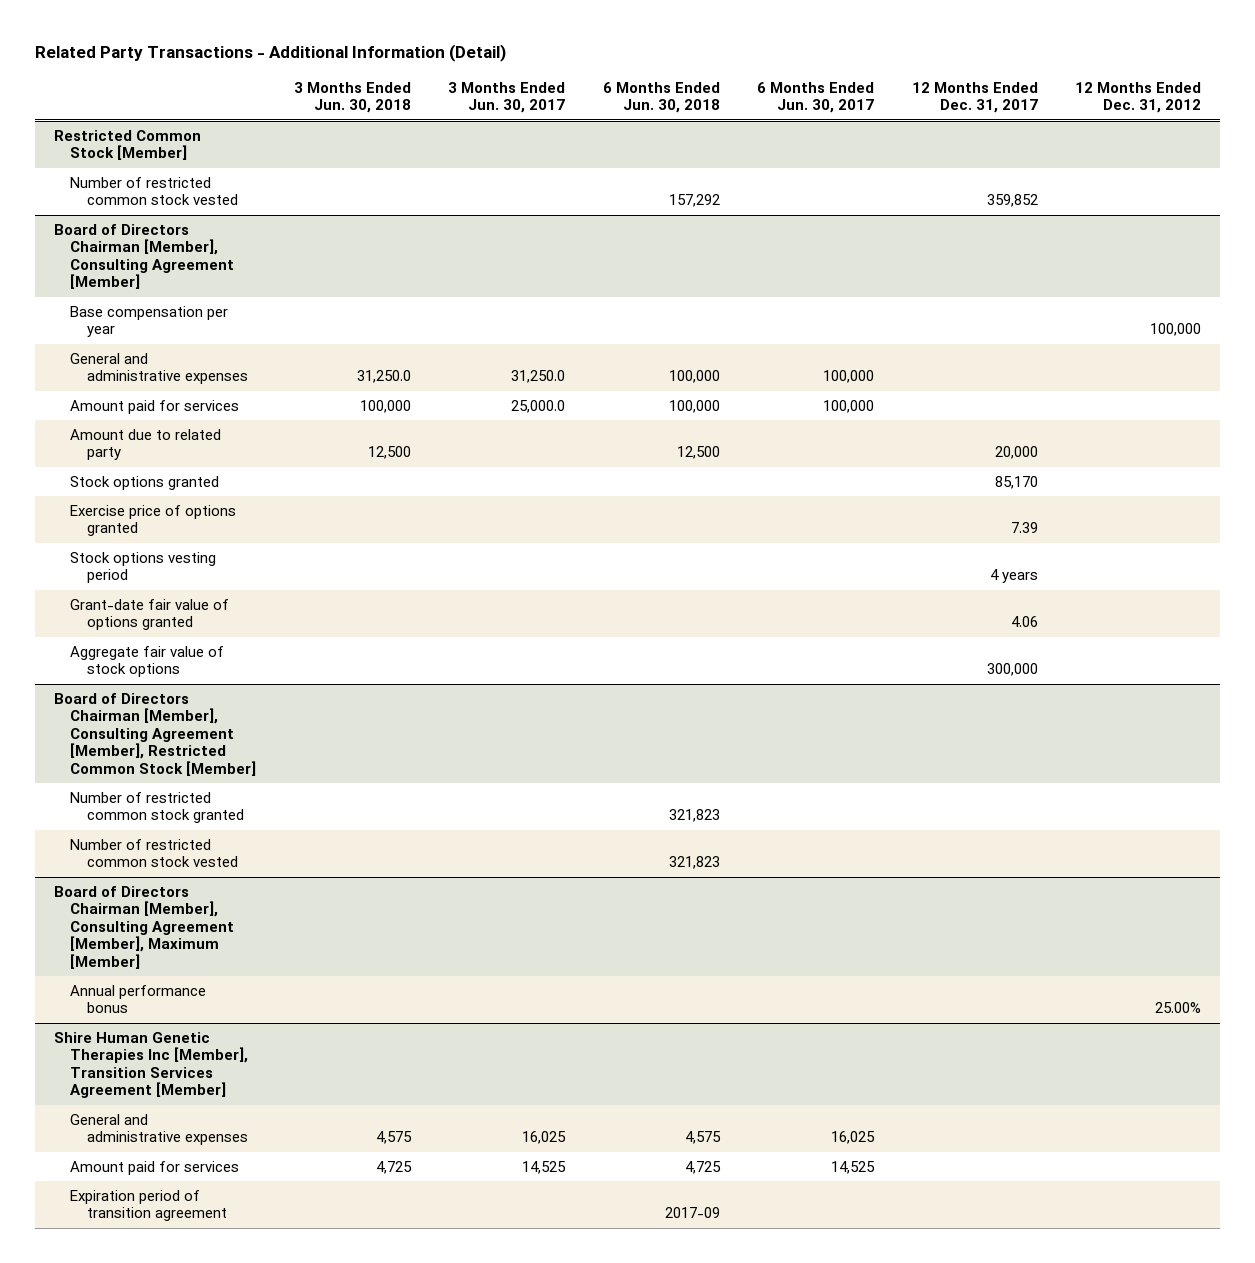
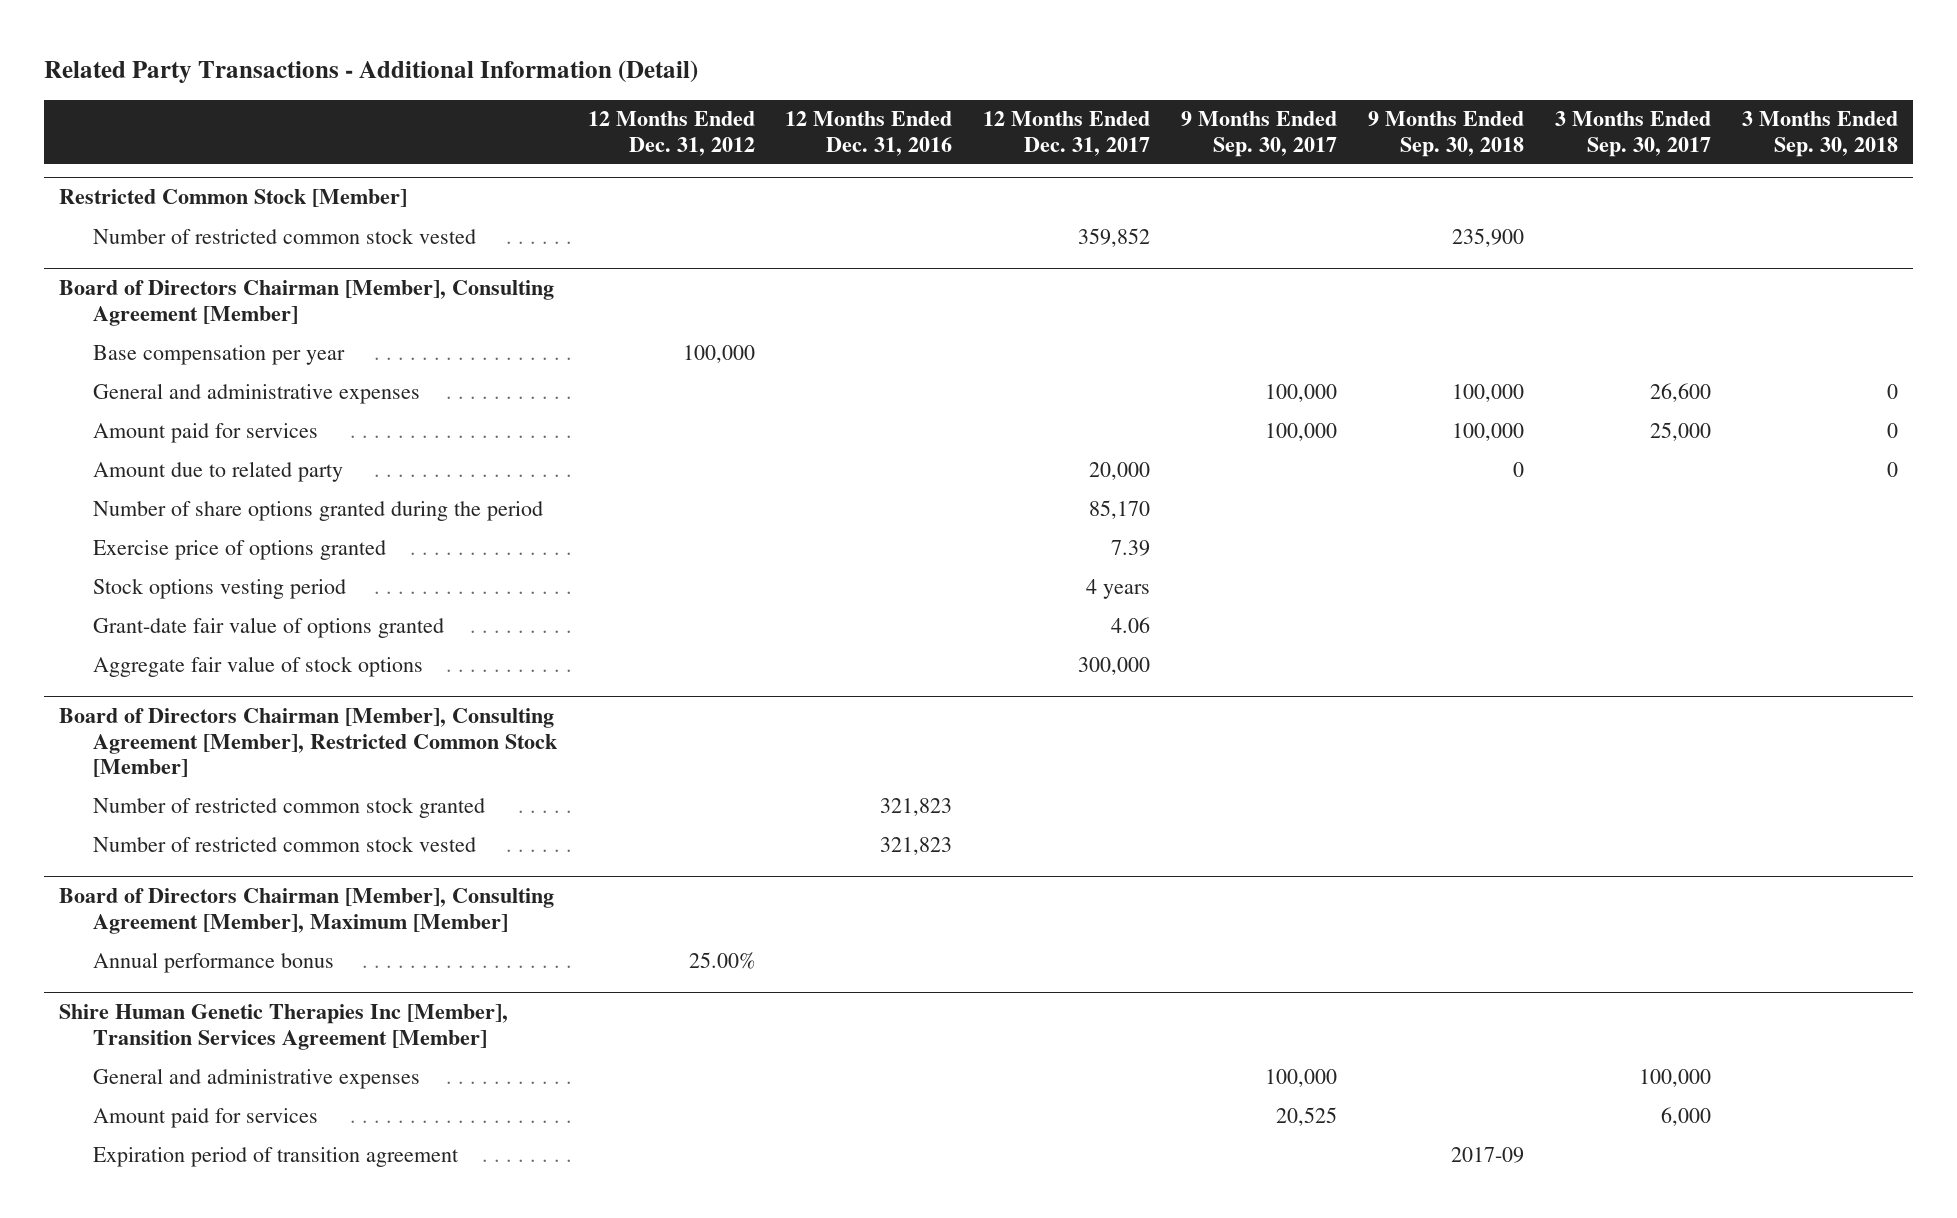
[293,81,411,114] 3 Months Ended Jun. 30, 2018 -> none
[448,81,566,114] 3 Months Ended Jun. 30, 2017 -> none
[602,81,720,114] 6 Months Ended Jun. 30, 2018 -> none
[757,81,875,114] 6 Months Ended Jun. 30, 2017 -> none
none -> [785,111,953,156] 12 Months Ended Dec. 31, 2016
none -> [1181,111,1338,157] 9 Months Ended Sep. 30, 2017
none -> [1368,111,1525,157] 9 Months Ended Sep. 30, 2018
none -> [1554,111,1711,157] 3 Months Ended Sep. 30, 2017
none -> [1741,111,1898,157] 3 Months Ended Sep. 30, 2018
[70,475,220,490] Stock options granted -> [92,500,543,521] Number of share options granted during the period

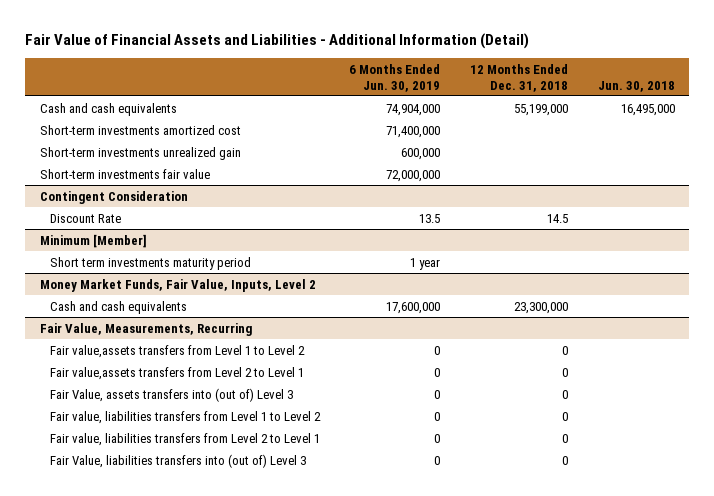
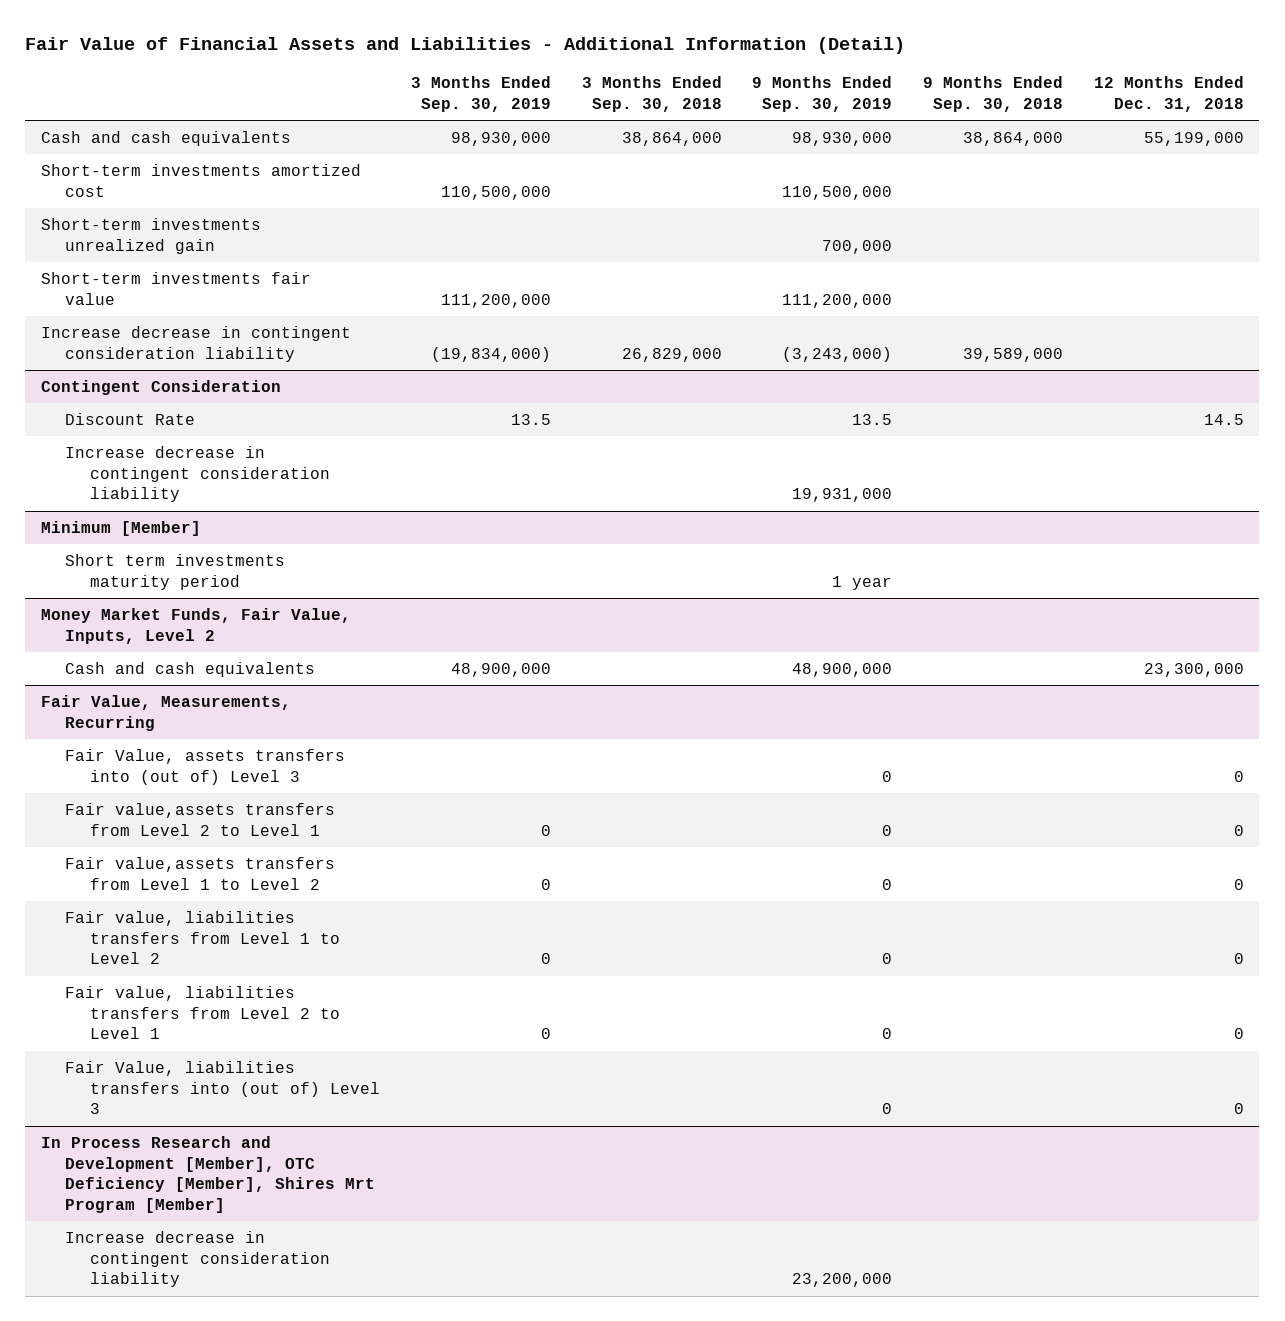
[349,64,441,92] 6 Months Ended Jun. 30, 2019 -> none
[597,80,675,92] Jun. 30, 2018 -> none
none -> [410,76,551,112] 3 Months Ended Sep. 30, 2019
none -> [581,76,722,112] 3 Months Ended Sep. 30, 2018
none -> [752,76,893,112] 9 Months Ended Sep. 30, 2019
none -> [923,76,1064,112] 9 Months Ended Sep. 30, 2018
none -> [40,325,351,362] Increase decrease in contingent consideration liability
none -> [65,445,331,503] Increase decrease in contingent consideration liability
[49,366,304,380] Fair value,assets transfers from Level 2 to Level 1 -> [65,802,336,836] Fair value,assets transfers from Level 2 to Level 1
[49,344,305,358] Fair value,assets transfers from Level 1 to Level 2 -> [65,856,336,890] Fair value,assets transfers from Level 1 to Level 2
none -> [40,1135,376,1214] In Process Research and Development [Member], OTC Deficiency [Member], Shires Mrt Program [Member]
none -> [65,1230,331,1288] Increase decrease in contingent consideration liability

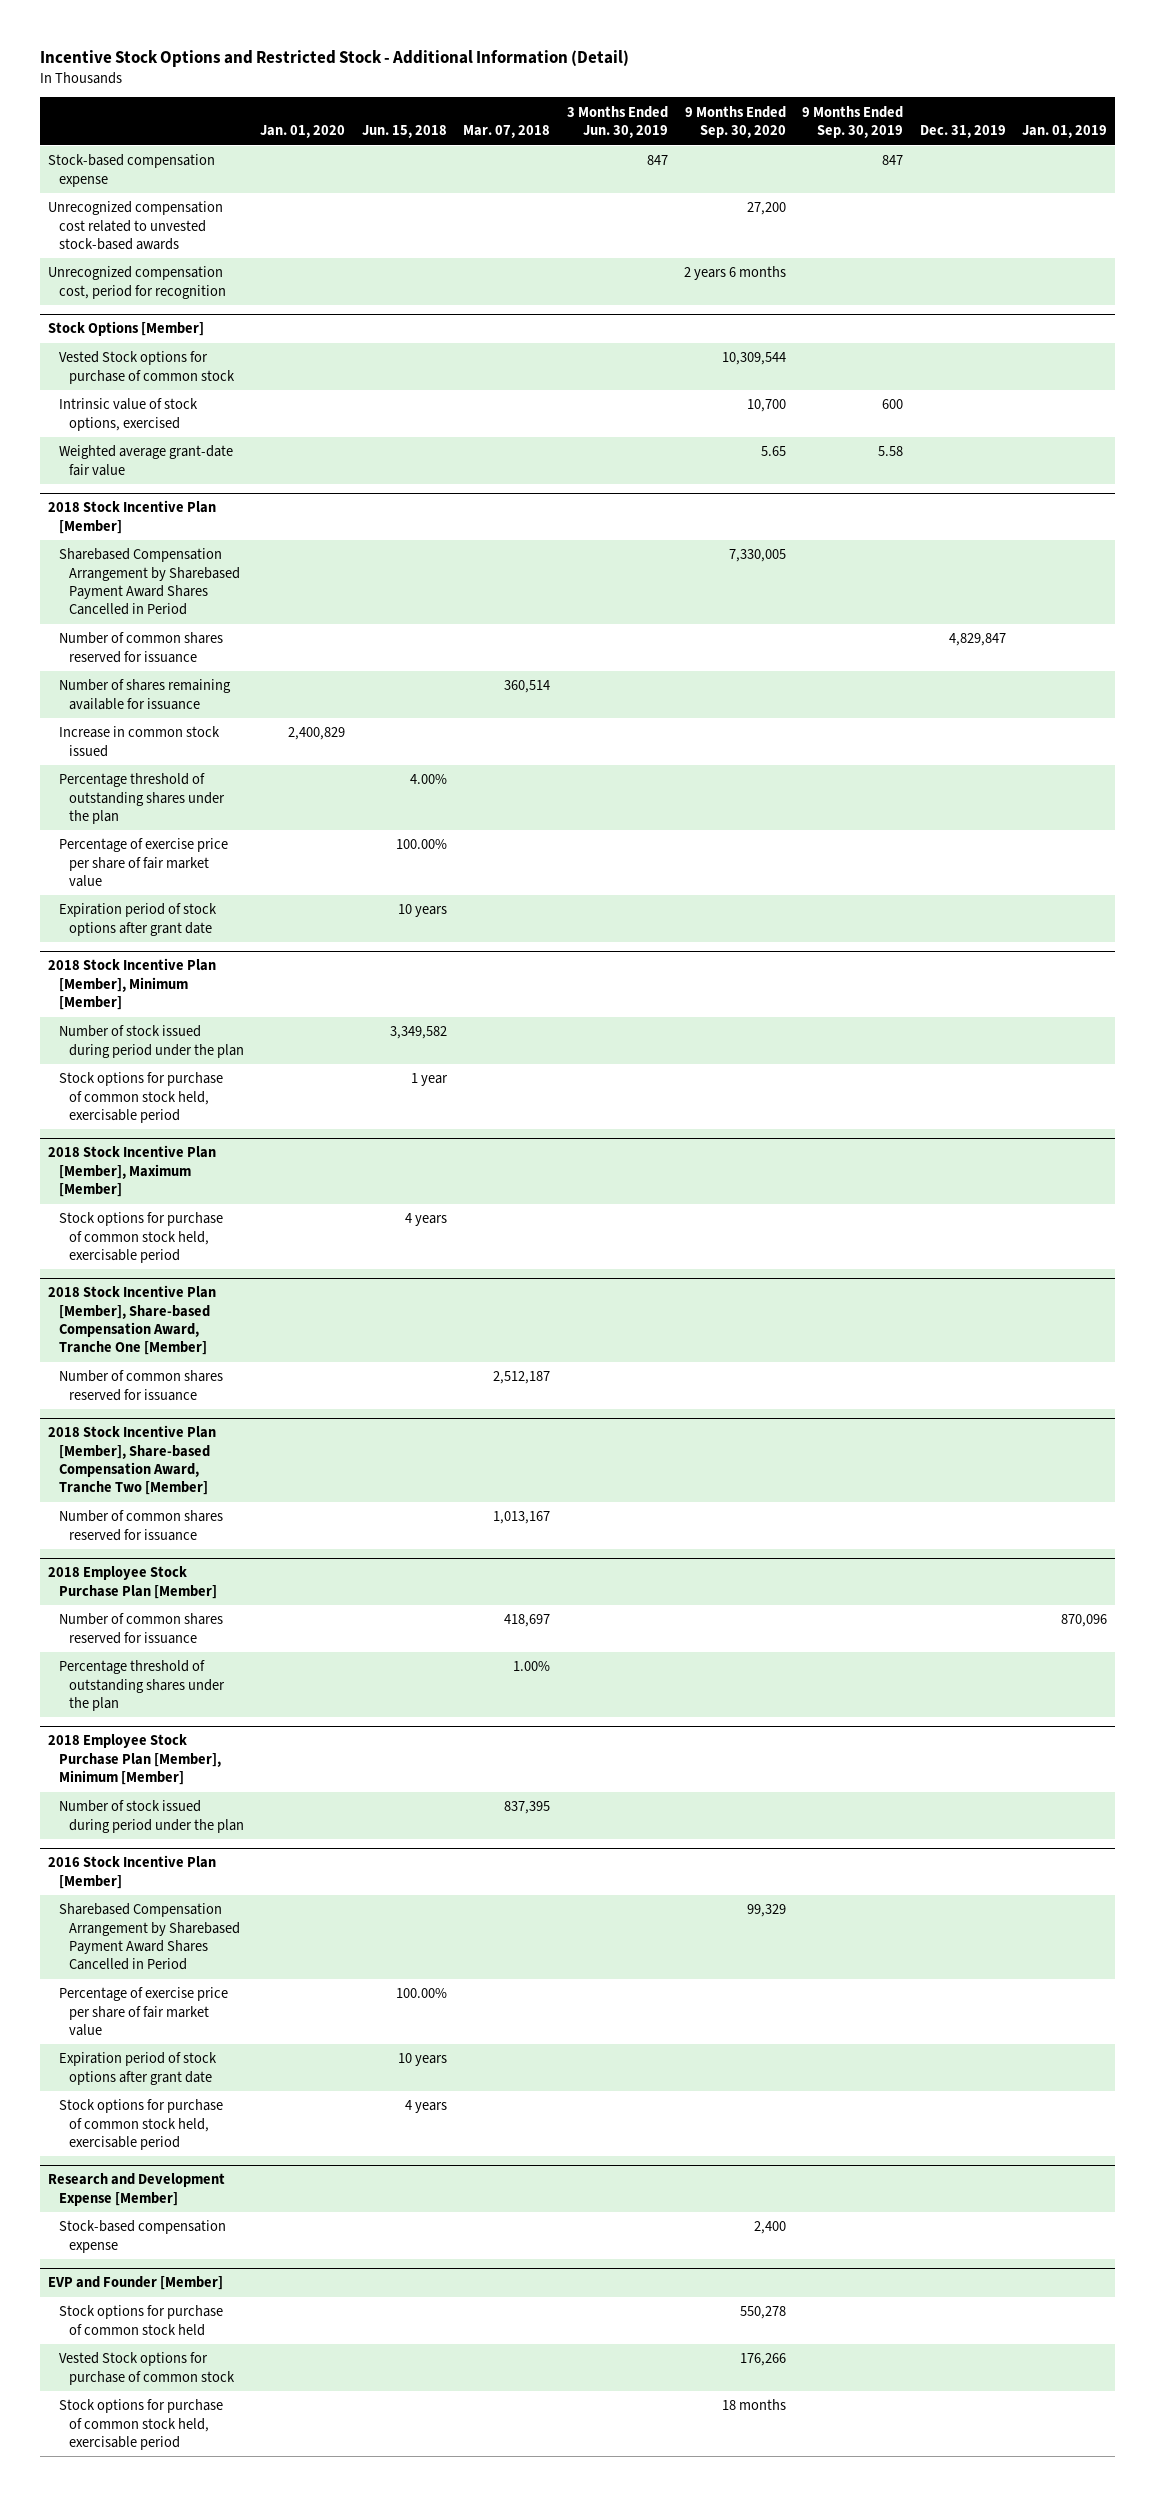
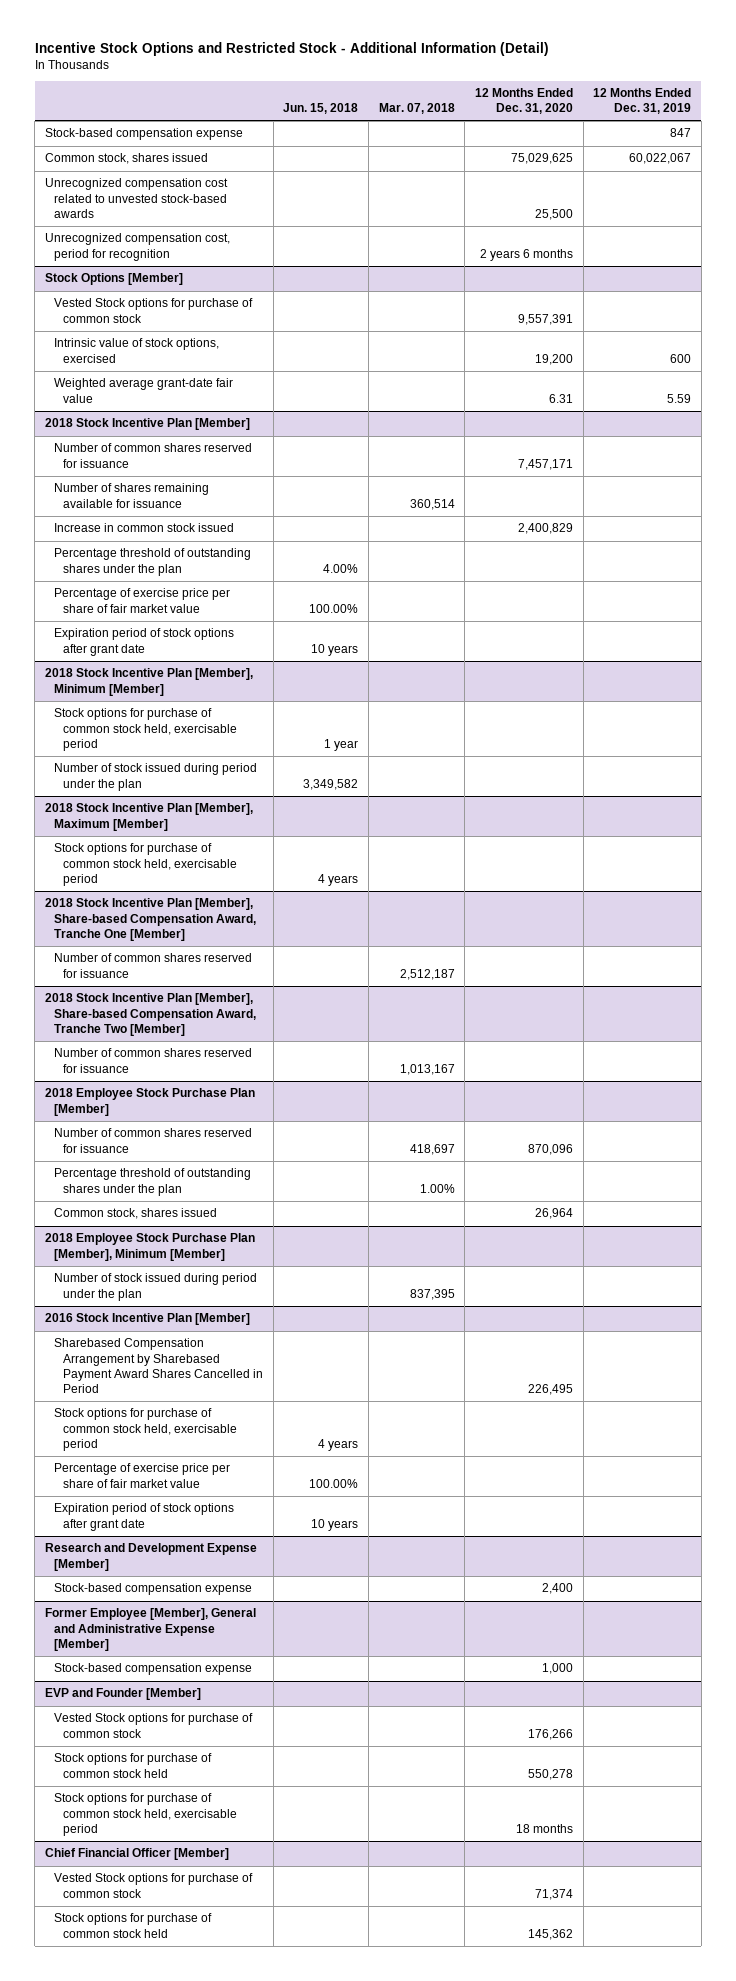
[260,125,346,139] Jan. 01, 2020 -> none
[566,105,668,139] 3 Months Ended Jun. 30, 2019 -> none
[684,105,786,139] 9 Months Ended Sep. 30, 2020 -> none
[802,105,904,139] 9 Months Ended Sep. 30, 2019 -> none
[919,125,1006,139] Dec. 31, 2019 -> none
[1022,125,1108,139] Jan. 01, 2019 -> none
none -> [474,87,573,115] 12 Months Ended Dec. 31, 2020
none -> [593,87,692,115] 12 Months Ended Dec. 31, 2019
none -> [44,153,208,165] Common stock, shares issued
[58,548,240,616] Sharebased Compensation Arrangement by Sharebased Payment Award Shares Cancelled in Period -> none
[58,1025,244,1058] Number of stock issued during period under the plan -> [53,763,257,791] Number of stock issued during period under the plan
none -> [53,1208,217,1220] Common stock, shares issued
[58,2099,223,2150] Stock options for purchase of common stock held, exercisable period -> [53,1408,237,1451] Stock options for purchase of common stock held, exercisable period
none -> [44,1608,256,1651] Former Employee [Member], General and Administrative Expense [Member]
none -> [53,1663,252,1676] Stock-based compensation expense
[58,2305,223,2336] Stock options for purchase of common stock held -> [53,1753,212,1778] Stock options for purchase of common stock held
none -> [44,1848,229,1861] Chief Financial Officer [Member]
none -> [53,1873,253,1898] Vested Stock options for purchase of common stock
none -> [53,1913,212,1938] Stock options for purchase of common stock held

